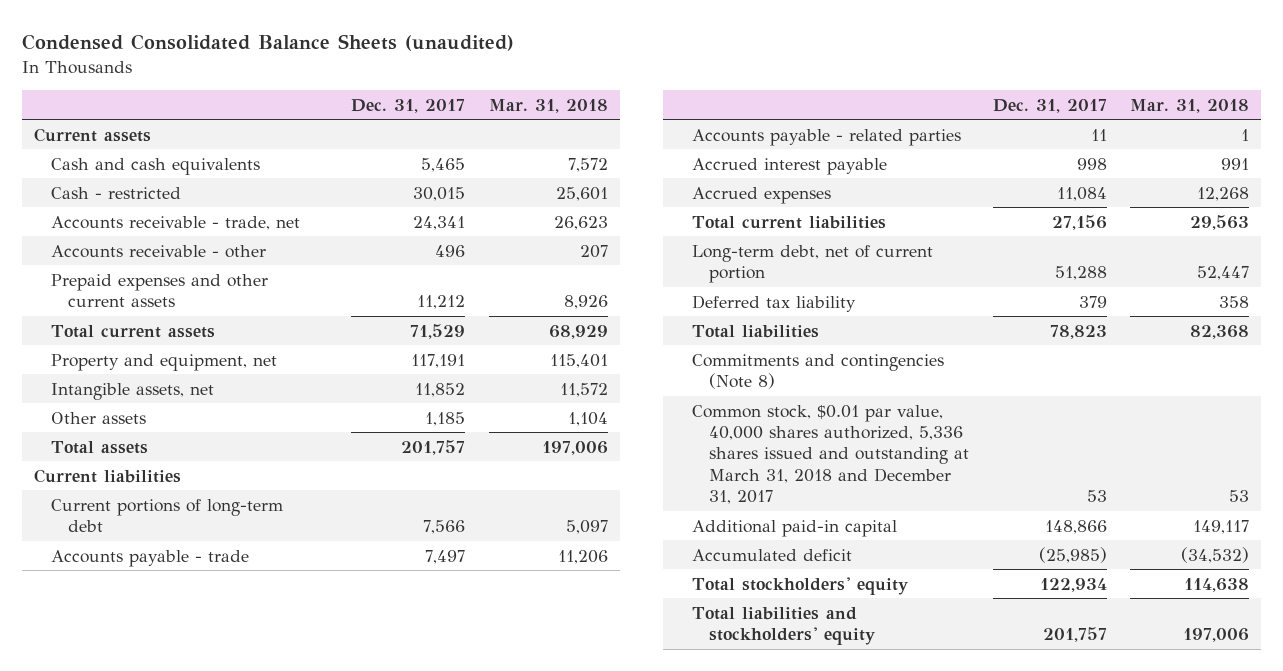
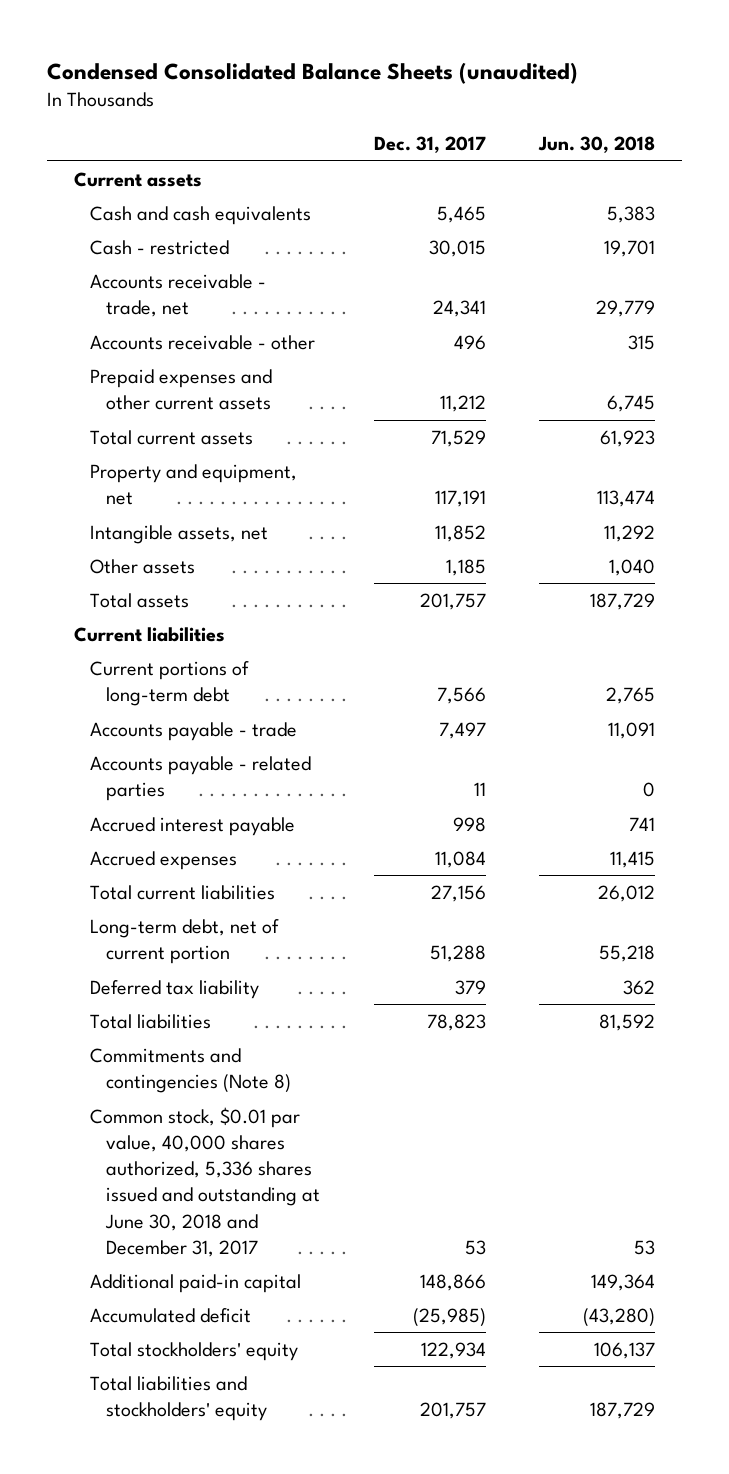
[489,98,609,113] Mar. 31, 2018 -> none
none -> [538,136,656,154] Jun. 30, 2018
[692,404,970,504] Common stock, $0.01 par value, 40,000 shares authorized, 5,336 shares issued and outstanding at March 31, 2018 and December 31, 2017 -> [90,1106,321,1257] Common stock, $0.01 par value, 40,000 shares authorized, 5,336 shares issued and outstanding at June 30, 2018 and December 31, 2017

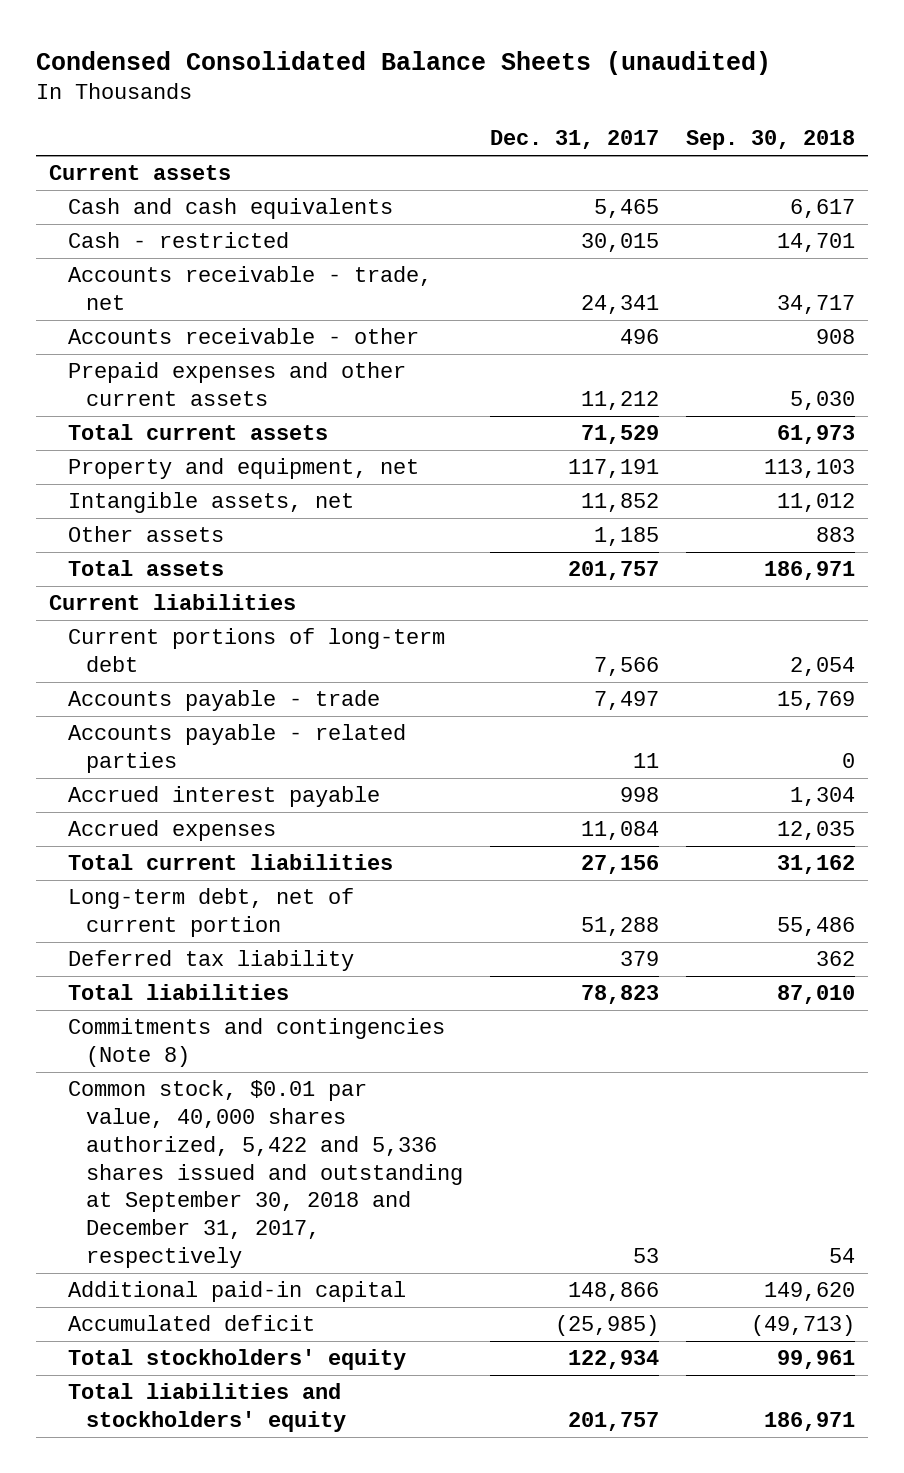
[538,136,656,154] Jun. 30, 2018 -> none
none -> [685,130,855,151] Sep. 30, 2018
[90,1106,321,1257] Common stock, $0.01 par value, 40,000 shares authorized, 5,336 shares issued and outstanding at June 30, 2018 and December 31, 2017 -> [67,1080,463,1268] Common stock, $0.01 par value, 40,000 shares authorized, 5,422 and 5,336 shares issued and outstanding at September 30, 2018 and December 31, 2017, respectively

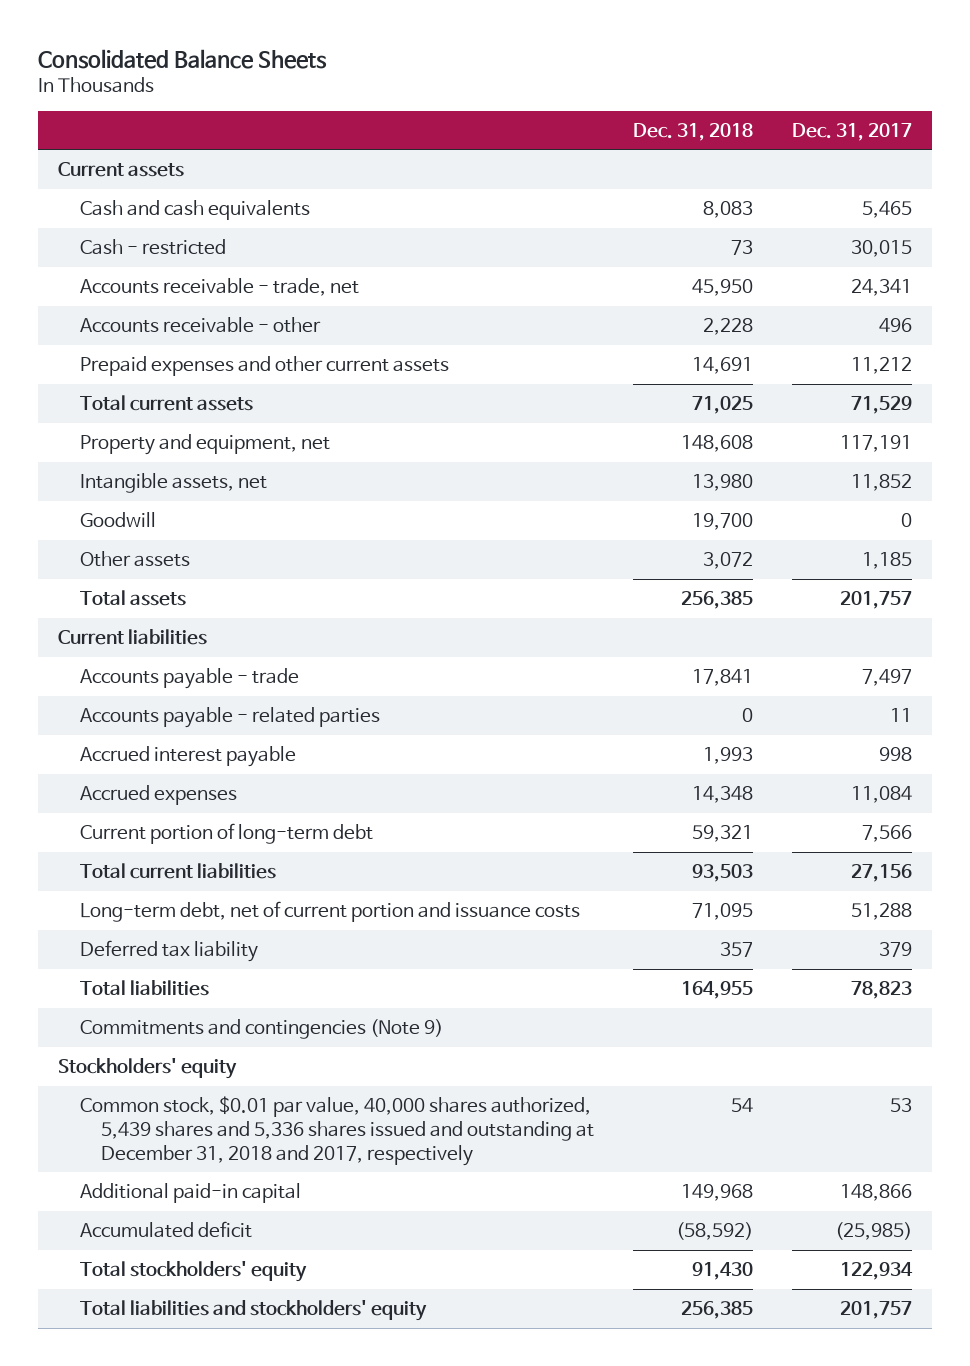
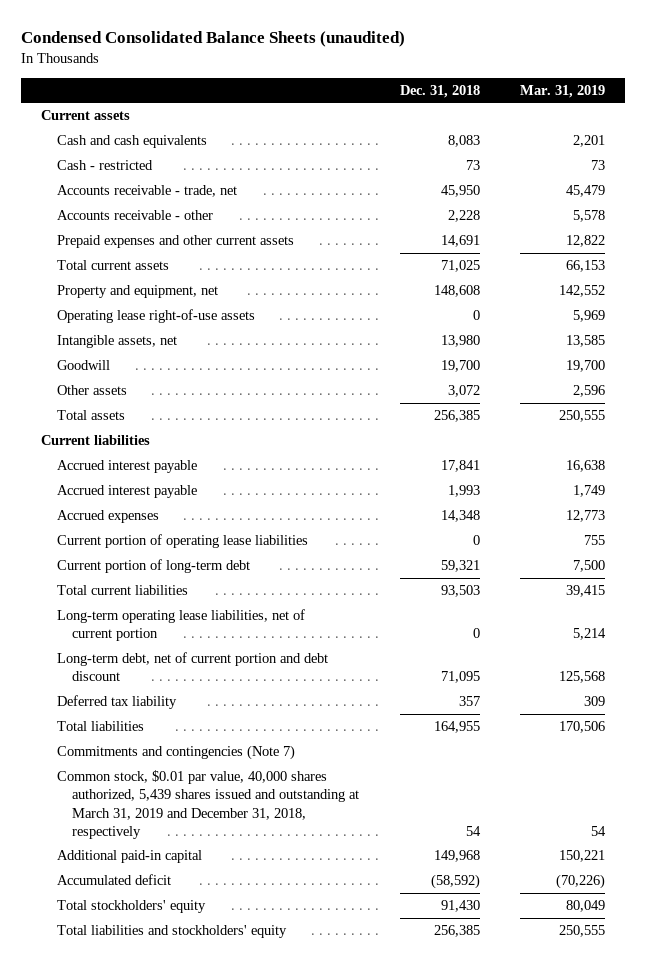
[38,49,328,70] Consolidated Balance Sheets -> [20,31,405,48] Condensed Consolidated Balance Sheets (unaudited)
[792,122,913,141] Dec. 31, 2017 -> none
none -> [520,84,606,98] Mar. 31, 2019
none -> [56,309,255,324] Operating lease right-of-use assets
[79,707,380,729] Accounts payable - related parties -> none
[79,668,299,690] Accounts payable - trade -> [56,460,197,474] Accrued interest payable
none -> [56,534,308,549] Current portion of operating lease liabilities
none -> [56,609,305,642] Long-term operating lease liabilities, net of current portion
[79,901,580,923] Long-term debt, net of current portion and issuance costs -> [56,652,328,682] Long-term debt, net of current portion and debt discount
[57,1058,237,1080] Stockholders' equity -> none
[79,1019,443,1040] Commitments and contingencies (Note 9) -> [56,745,295,761] Commitments and contingencies (Note 7)
[79,1096,595,1166] Common stock, $0.01 par value, 40,000 shares authorized, 5,439 shares and 5,336 shares issued and outstanding at December 31, 2018 and 2017, respectively -> [56,770,360,839] Common stock, $0.01 par value, 40,000 shares authorized, 5,439 shares issued and outstanding at March 31, 2019 and December 31, 2018, respectively

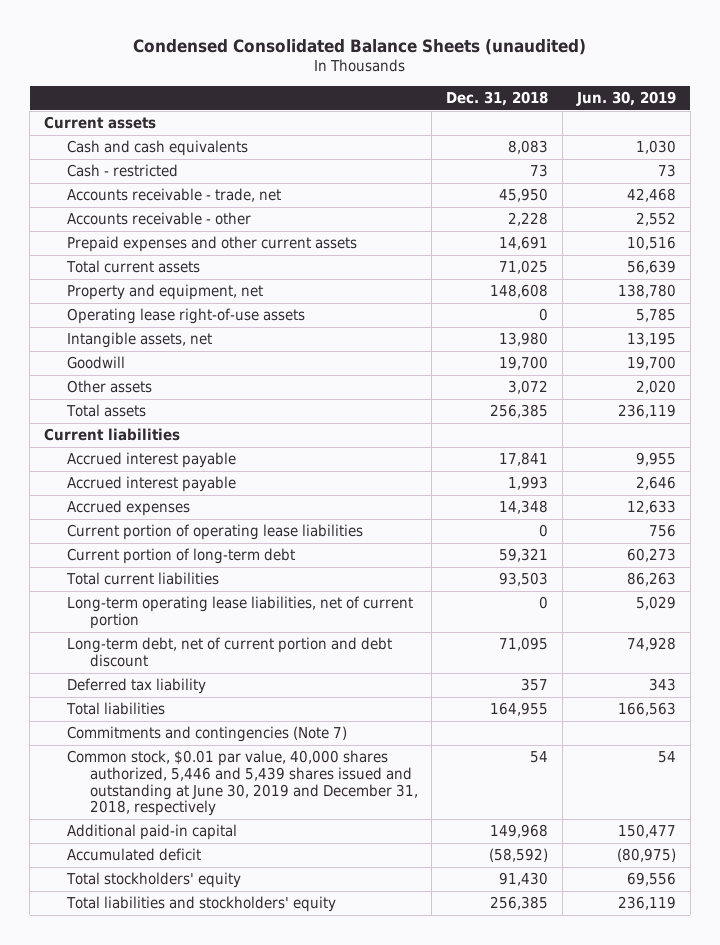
[520,84,606,98] Mar. 31, 2019 -> none
none -> [575,90,676,106] Jun. 30, 2019
[56,770,360,839] Common stock, $0.01 par value, 40,000 shares authorized, 5,439 shares issued and outstanding at March 31, 2019 and December 31, 2018, respectively -> [66,750,418,817] Common stock, $0.01 par value, 40,000 shares authorized, 5,446 and 5,439 shares issued and outstanding at June 30, 2019 and December 31, 2018, respectively

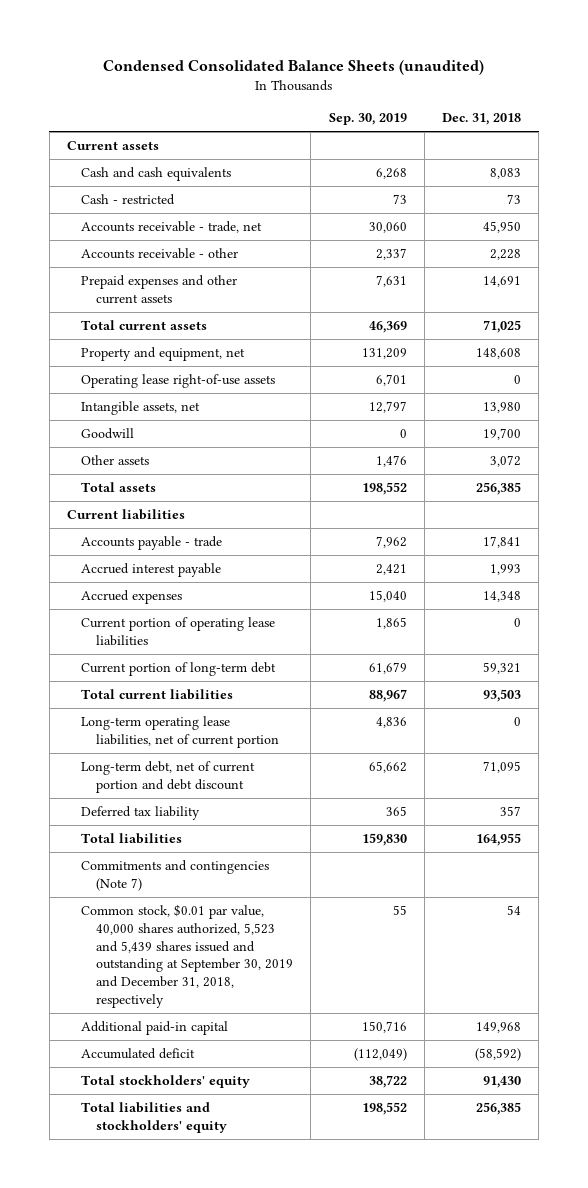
[575,90,676,106] Jun. 30, 2019 -> none
none -> [328,113,407,126] Sep. 30, 2019
[66,452,236,469] Accrued interest payable -> [81,536,223,551] Accounts payable - trade
[66,750,418,817] Common stock, $0.01 par value, 40,000 shares authorized, 5,446 and 5,439 shares issued and outstanding at June 30, 2019 and December 31, 2018, respectively -> [81,904,294,1009] Common stock, $0.01 par value, 40,000 shares authorized, 5,523 and 5,439 shares issued and outstanding at September 30, 2019 and December 31, 2018, respectively

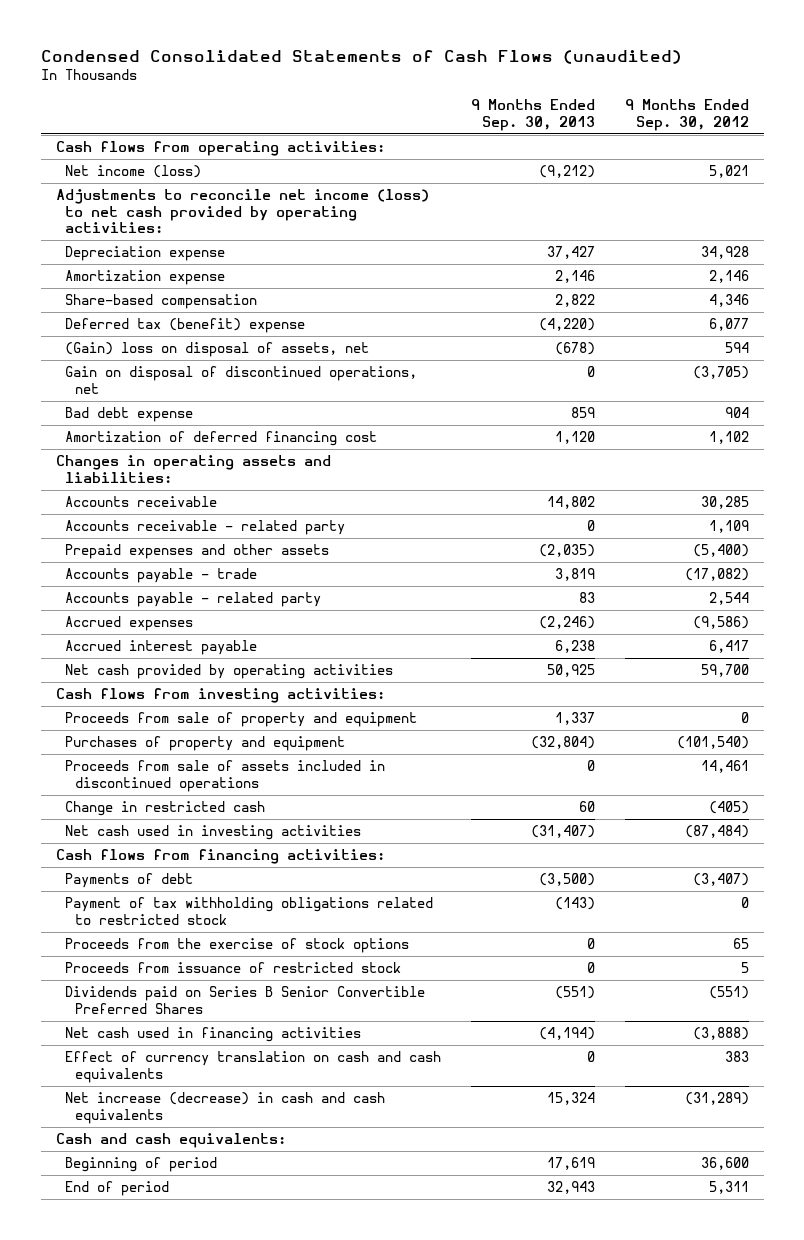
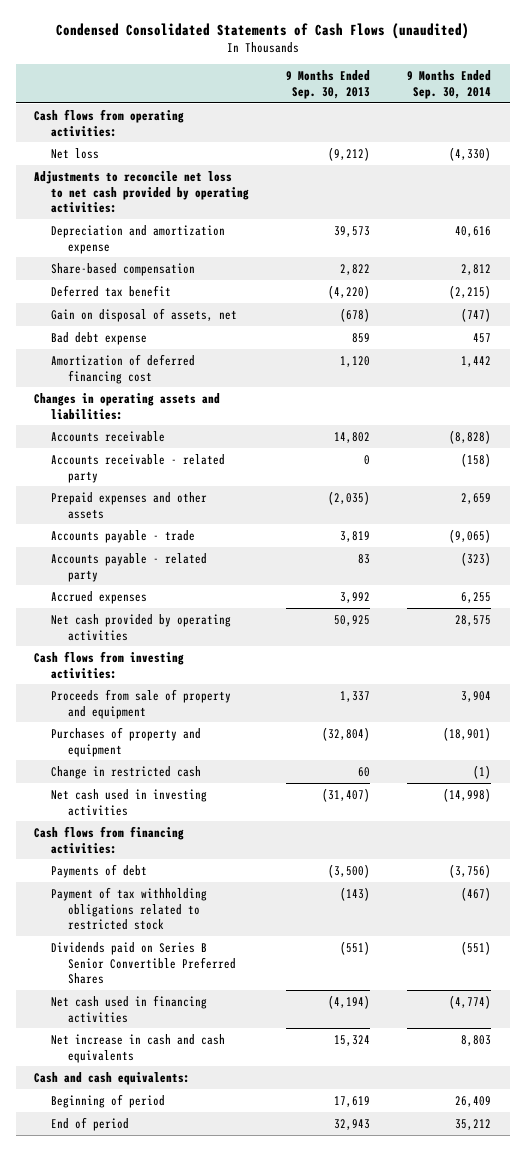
[624,99,749,131] 9 Months Ended Sep. 30, 2012 -> none
none -> [407,69,492,99] 9 Months Ended Sep. 30, 2014
[65,270,226,286] Amortization expense -> none
[65,165,202,179] Net income (loss) -> [50,147,99,159] Net loss
[55,189,429,233] Adjustments to reconcile net income (loss) to net cash provided by operating activities: -> [34,170,249,214] Adjustments to reconcile net loss to net cash provided by operating activities:
[65,246,226,262] Depreciation expense -> [50,224,225,254] Depreciation and amortization expense
[546,246,595,260] 37,427 -> [334,225,371,237] 39,573
[65,366,418,394] Gain on disposal of discontinued operations, net -> none
[65,318,306,334] Deferred tax (benefit) expense -> [50,284,171,297] Deferred tax benefit
[65,342,370,358] (Gain) loss on disposal of assets, net -> [50,307,237,322] Gain on disposal of assets, net
[65,640,258,656] Accrued interest payable -> none
[538,616,595,630] (2,246) -> [340,591,371,603] 3,992
[65,760,386,792] Proceeds from sale of assets included in discontinued operations -> none
[65,938,410,954] Proceeds from the exercise of stock options -> none
[65,962,402,974] Proceeds from issuance of restricted stock -> none
[65,1051,442,1083] Effect of currency translation on cash and cash equivalents -> none
[65,1092,386,1124] Net increase (decrease) in cash and cash equivalents -> [50,1033,225,1063] Net increase in cash and cash equivalents

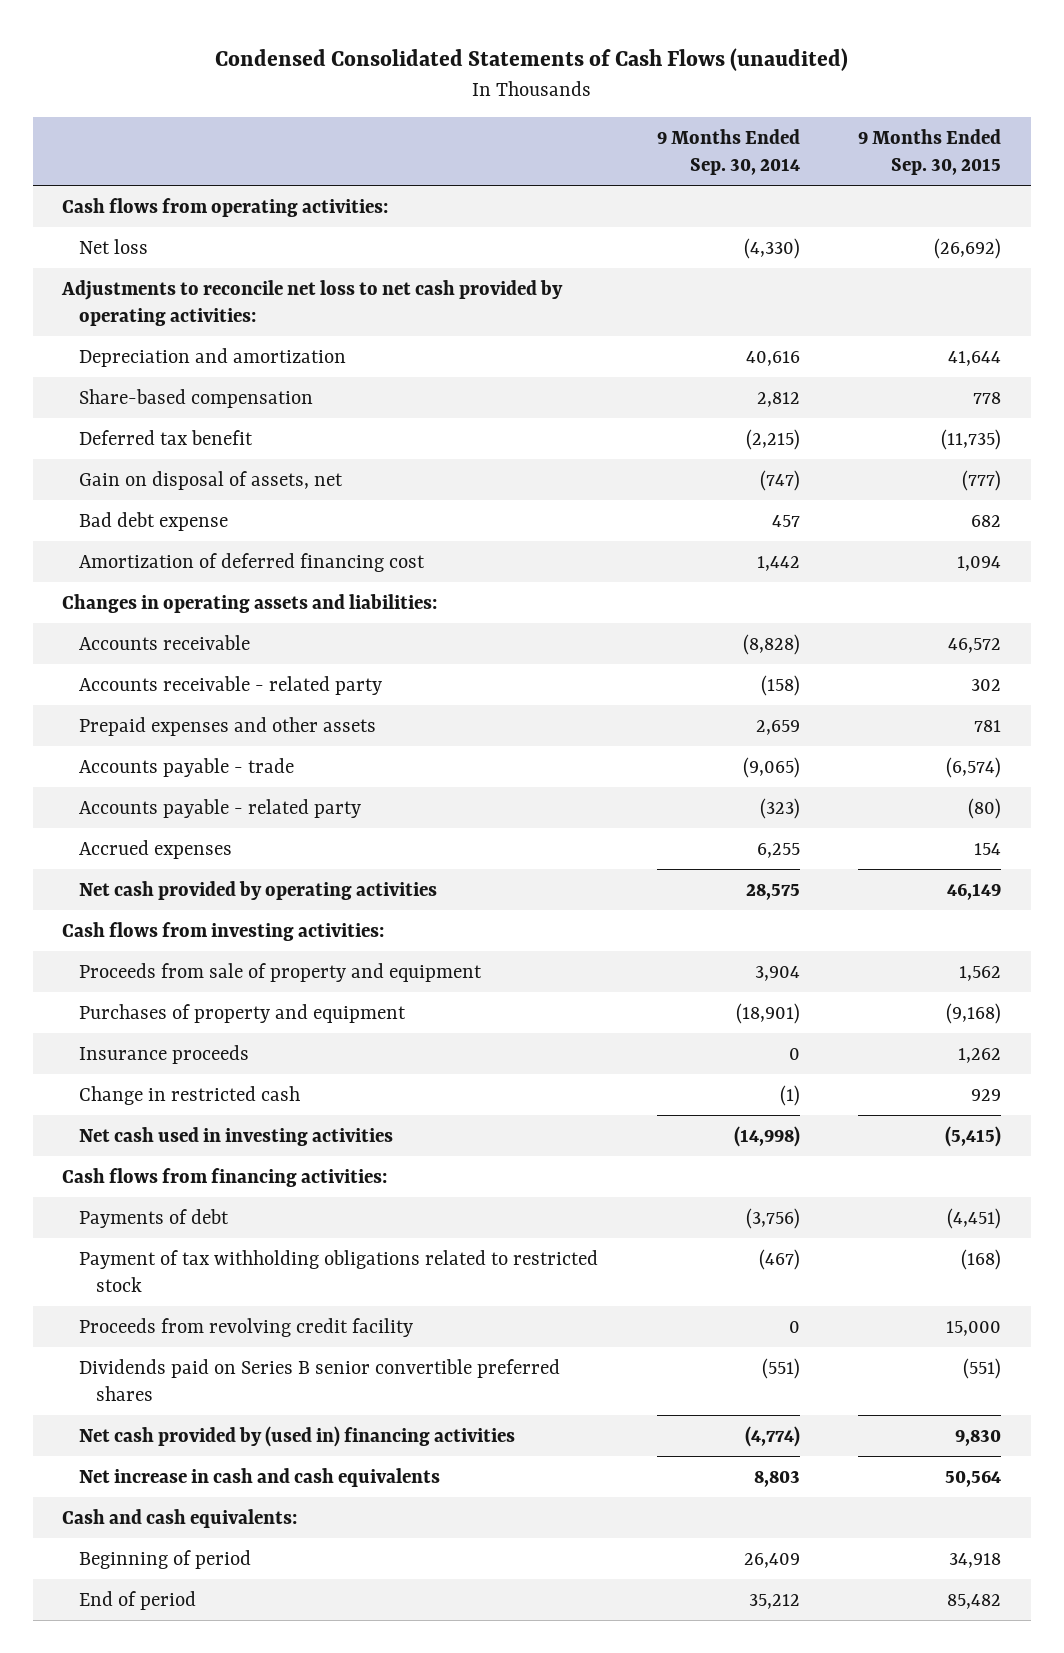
[286,69,371,99] 9 Months Ended Sep. 30, 2013 -> none
none -> [858,128,1002,175] 9 Months Ended Sep. 30, 2015
[50,224,225,254] Depreciation and amortization expense -> [79,347,347,367] Depreciation and amortization
none -> [79,1044,250,1064] Insurance proceeds
none -> [79,1317,414,1337] Proceeds from revolving credit facility
[50,941,236,985] Dividends paid on Series B Senior Convertible Preferred Shares -> [79,1358,561,1401] Dividends paid on Series B senior convertible preferred shares
[50,994,207,1023] Net cash used in financing activities -> [79,1425,516,1447] Net cash provided by (used in) financing activities

